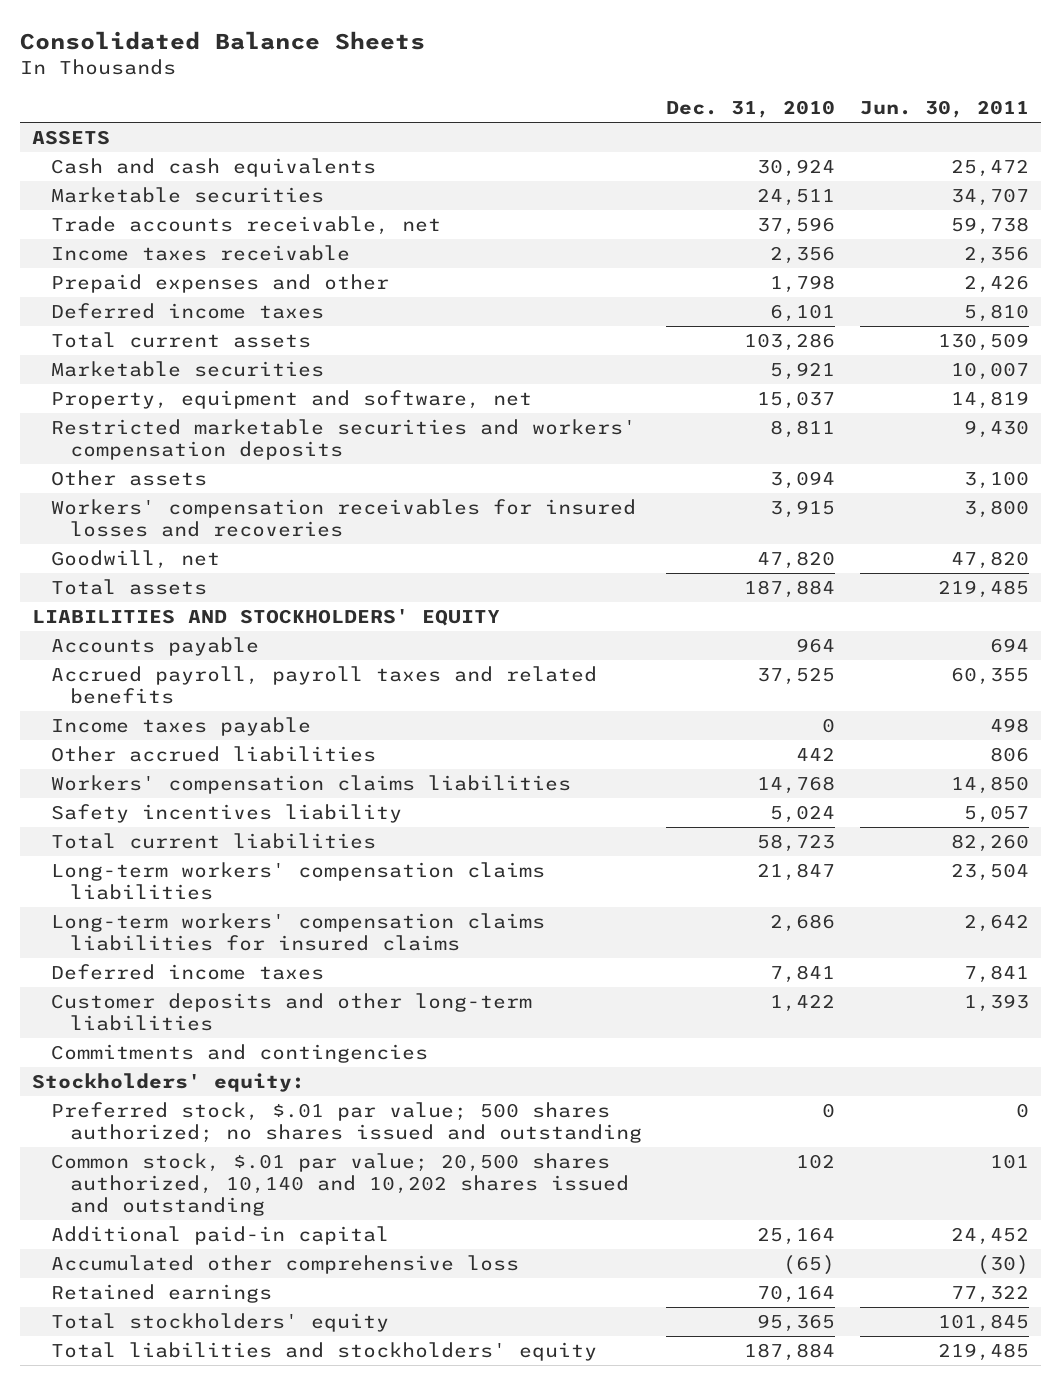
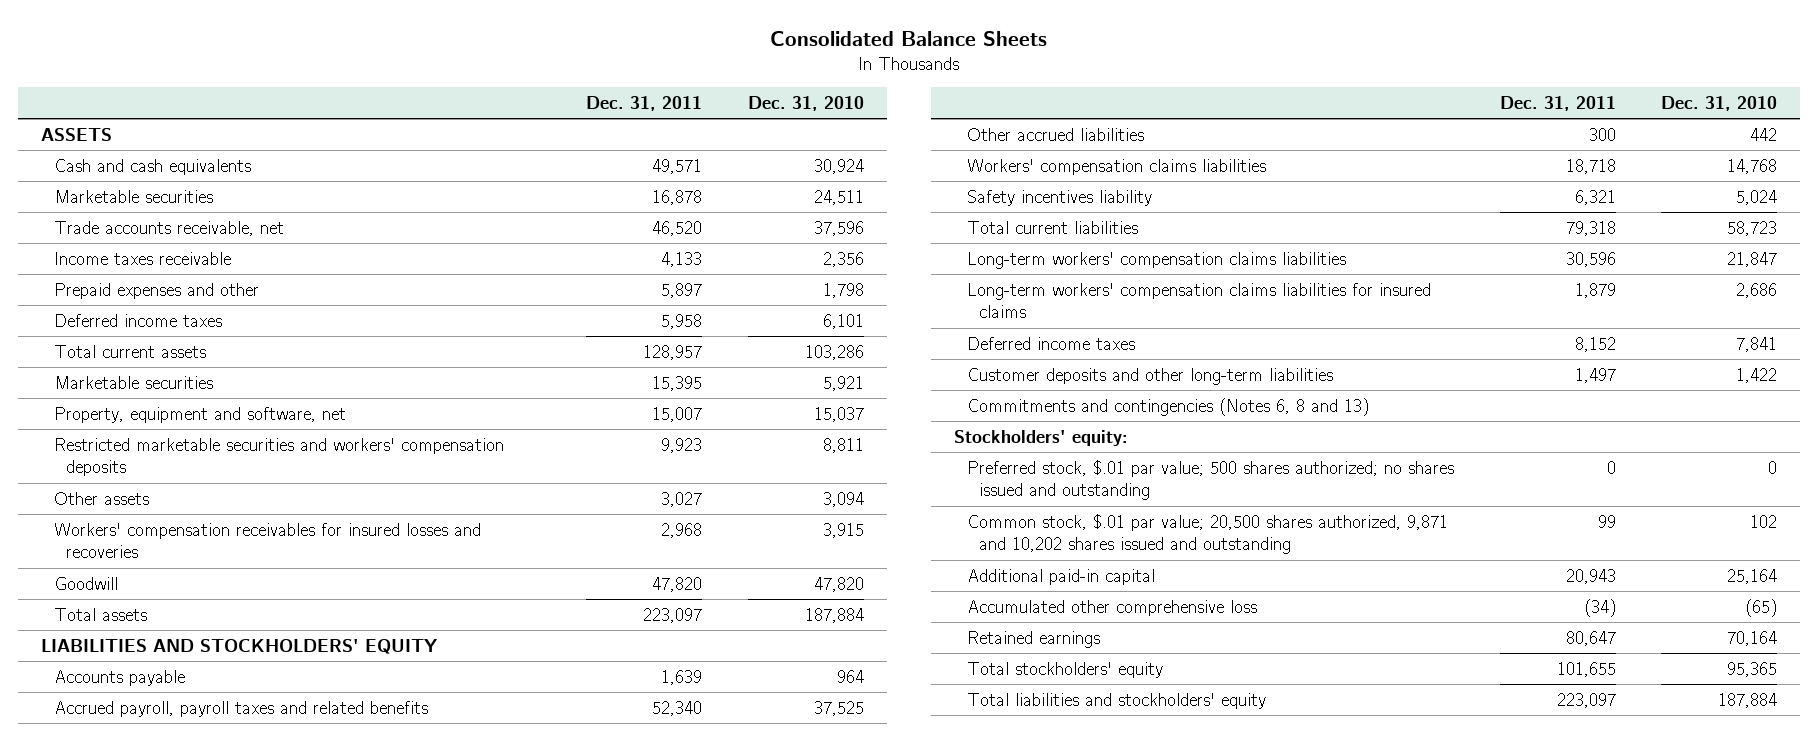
[859,100,1029,119] Jun. 30, 2011 -> none
none -> [586,96,703,112] Dec. 31, 2011
[51,550,221,570] Goodwill, net -> [53,576,118,590] Goodwill
[51,717,312,737] Income taxes payable -> none
[51,1044,429,1064] Commitments and contingencies -> [966,397,1369,416] Commitments and contingencies (Notes 6, 8 and 13)
[51,1153,629,1217] Common stock, $.01 par value; 20,500 shares authorized, 10,140 and 10,202 shares issued and outstanding -> [966,513,1448,555] Common stock, $.01 par value; 20,500 shares authorized, 9,871 and 10,202 shares issued and outstanding

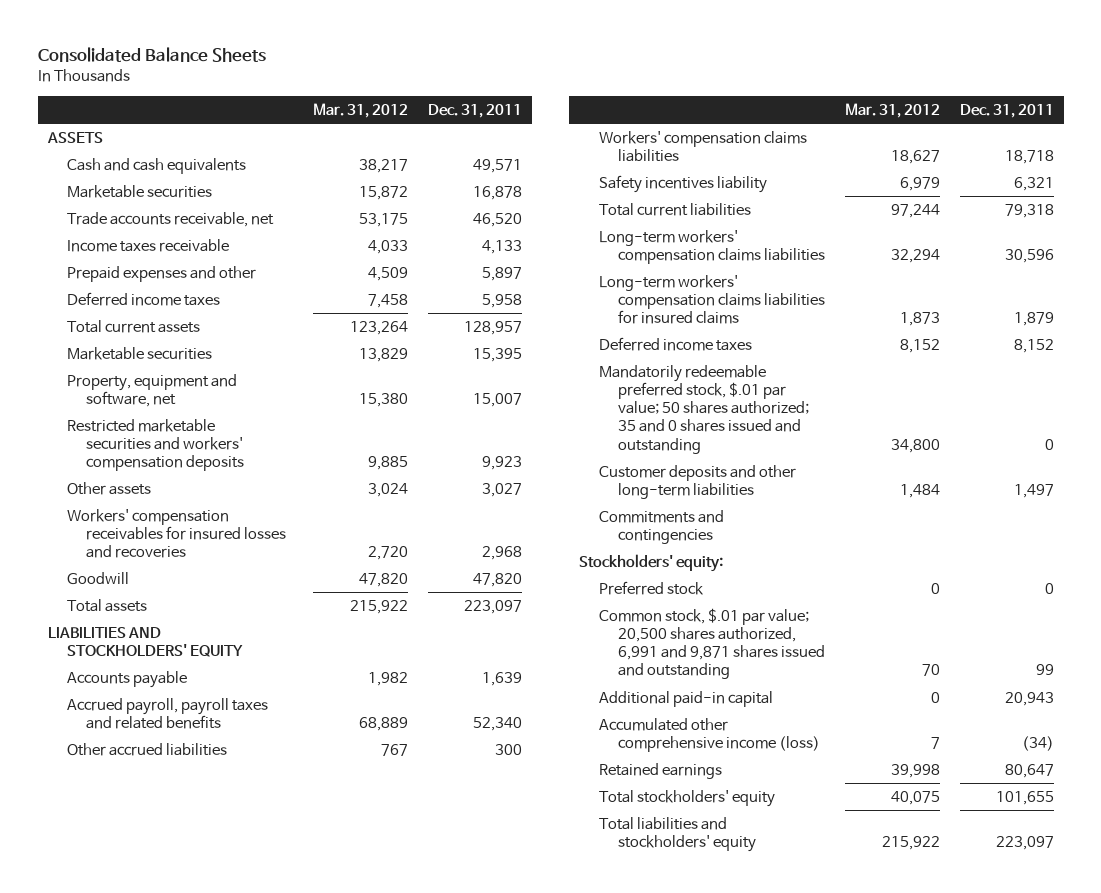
[748,96,865,112] Dec. 31, 2010 -> none
none -> [312,103,408,119] Mar. 31, 2012
none -> [598,364,809,454] Mandatorily redeemable preferred stock, $.01 par value; 50 shares authorized; 35 and 0 shares issued and outstanding
[966,397,1369,416] Commitments and contingencies (Notes 6, 8 and 13) -> [598,509,724,545] Commitments and contingencies
[966,459,1454,501] Preferred stock, $.01 par value; 500 shares authorized; no shares issued and outstanding -> [598,580,704,595] Preferred stock
[966,513,1448,555] Common stock, $.01 par value; 20,500 shares authorized, 9,871 and 10,202 shares issued and outstanding -> [598,607,825,680] Common stock, $.01 par value; 20,500 shares authorized, 6,991 and 9,871 shares issued and outstanding
[966,599,1257,616] Accumulated other comprehensive loss -> [598,717,820,753] Accumulated other comprehensive income (loss)

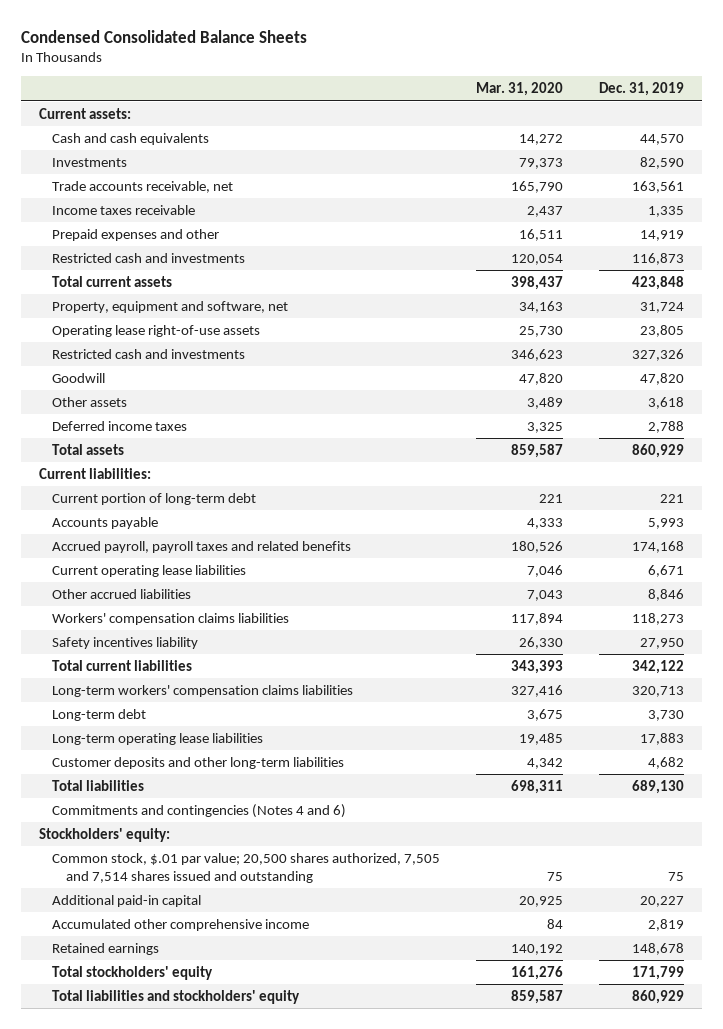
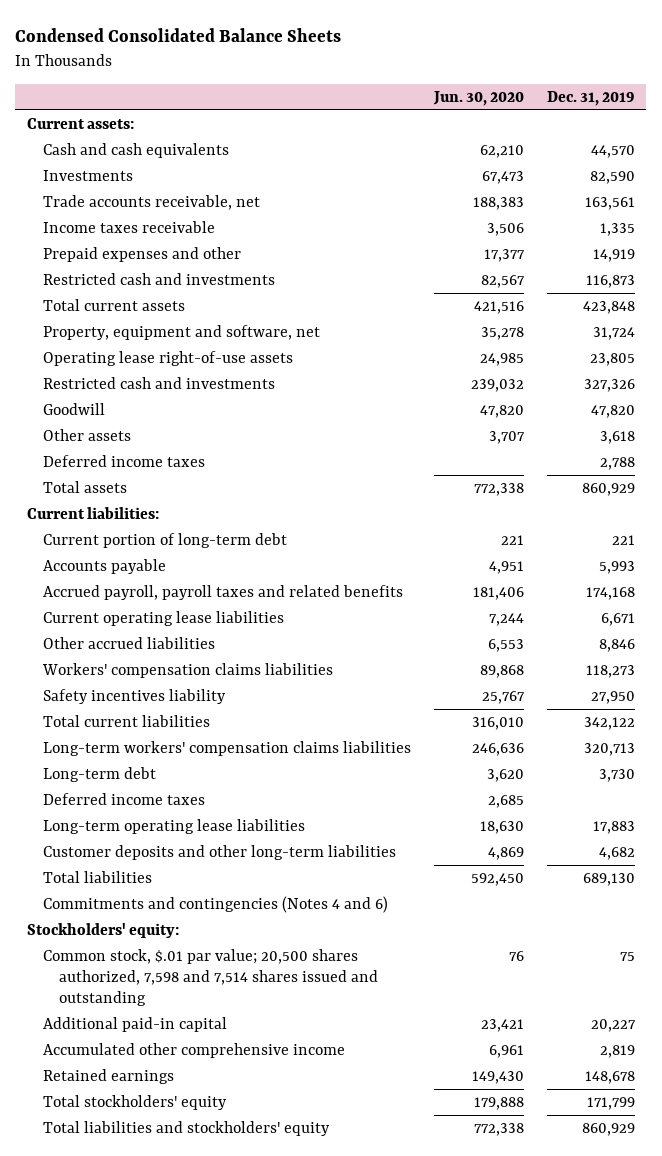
[476,82,564,97] Mar. 31, 2020 -> none
none -> [432,90,524,106] Jun. 30, 2020
none -> [42,792,205,805] Deferred income taxes
[52,852,441,883] Common stock, $.01 par value; 20,500 shares authorized, 7,505 and 7,514 shares issued and outstanding -> [42,948,379,1007] Common stock, $.01 par value; 20,500 shares authorized, 7,598 and 7,514 shares issued and outstanding

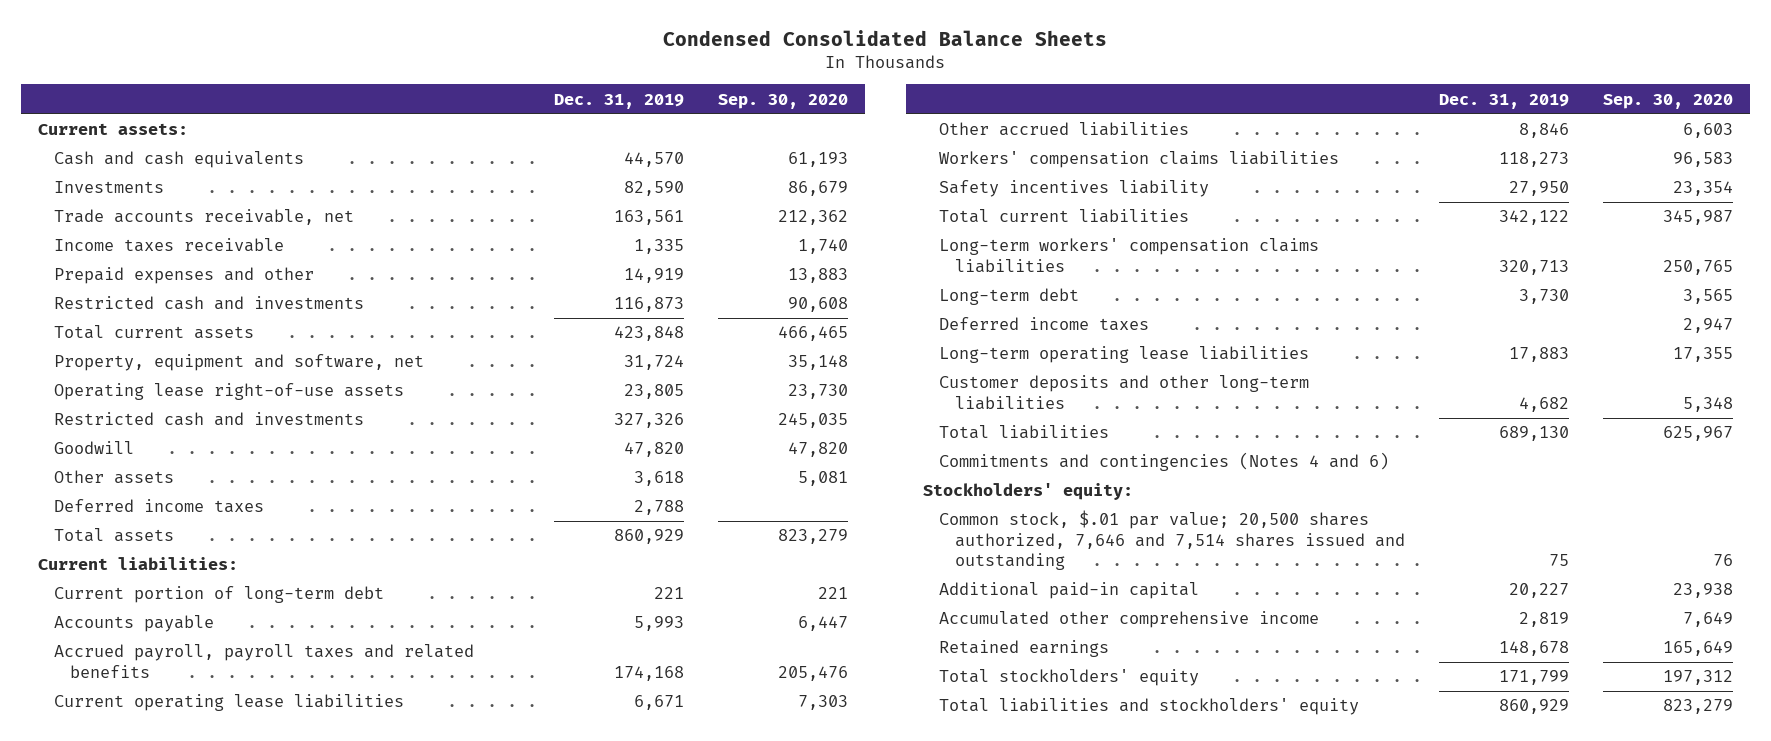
[432,90,524,106] Jun. 30, 2020 -> none
none -> [718,93,849,109] Sep. 30, 2020
[42,948,379,1007] Common stock, $.01 par value; 20,500 shares authorized, 7,598 and 7,514 shares issued and outstanding -> [938,510,1406,571] Common stock, $.01 par value; 20,500 shares authorized, 7,646 and 7,514 shares issued and outstanding

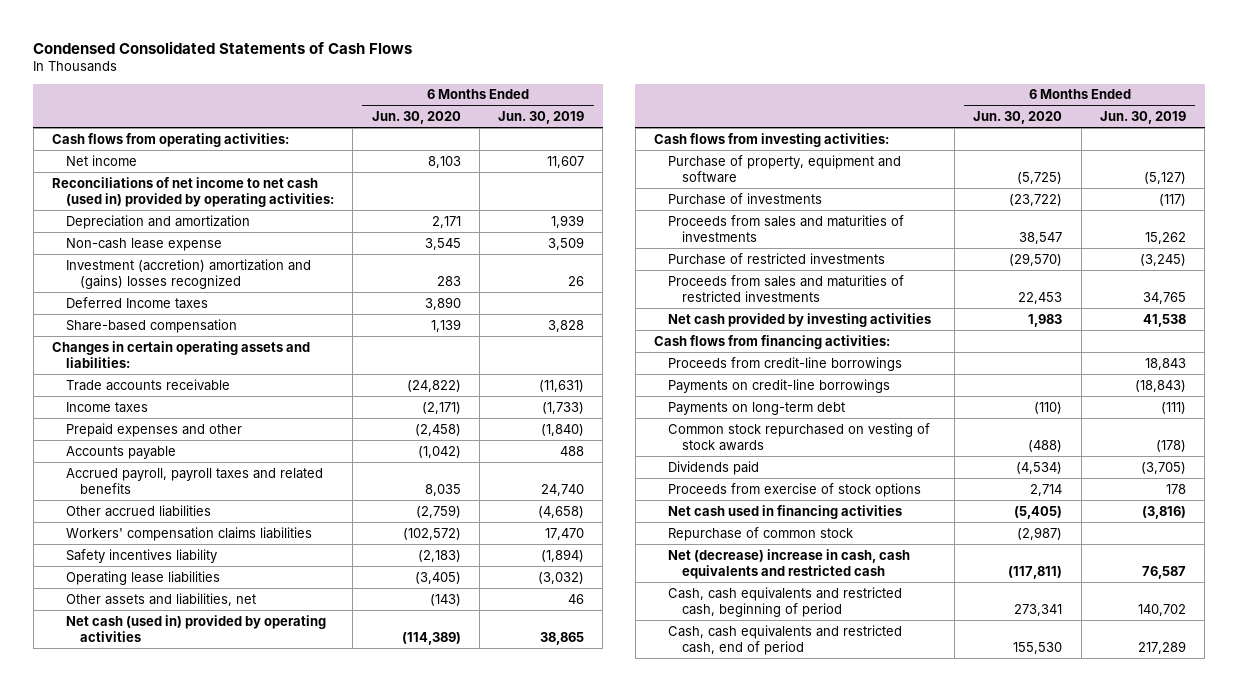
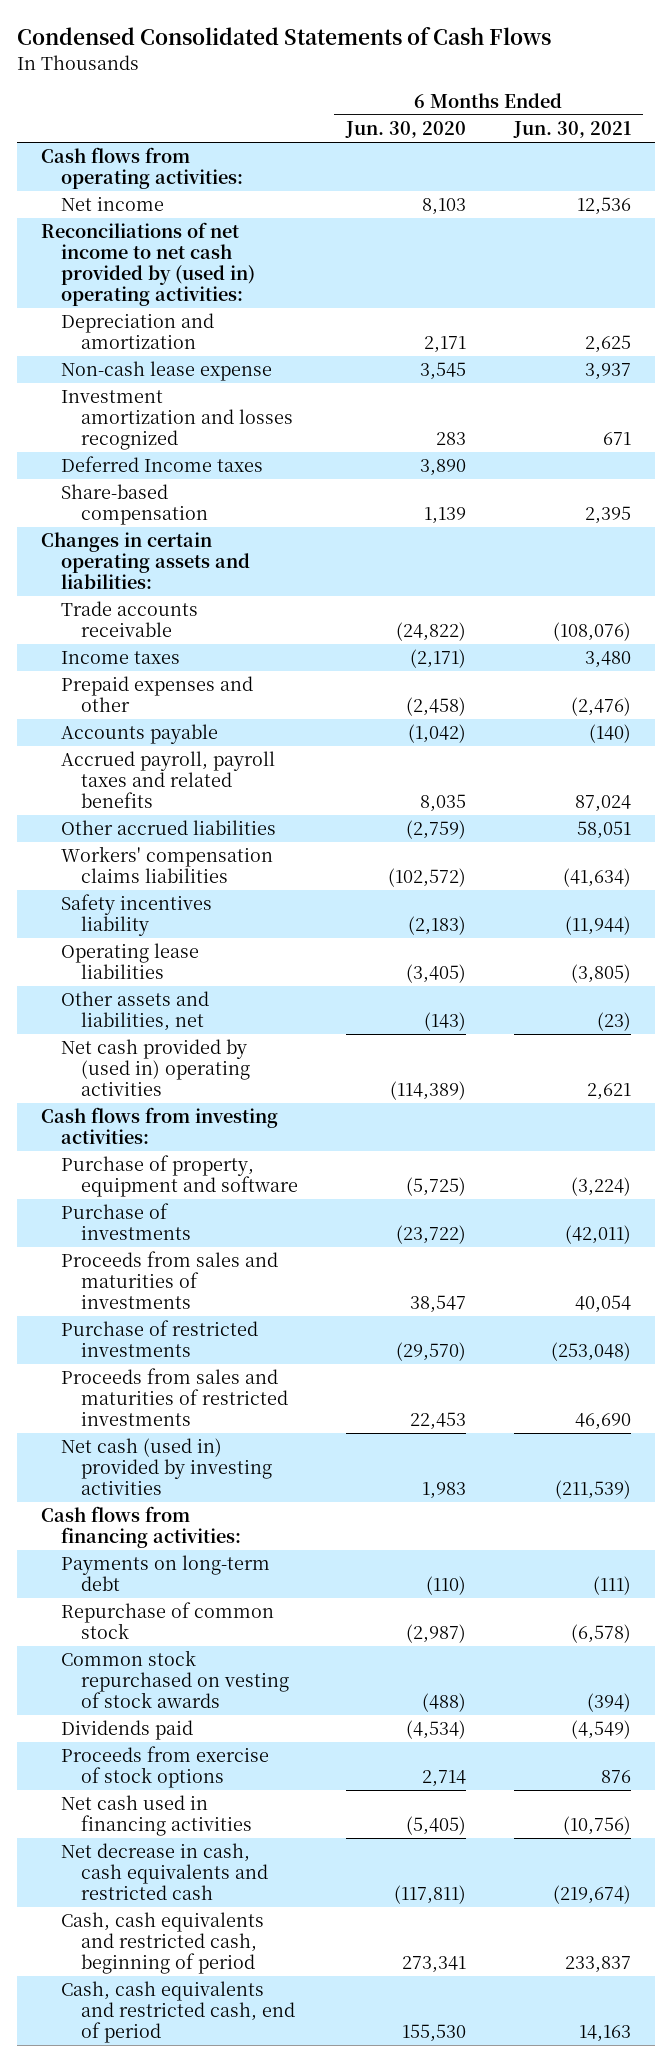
[498,111,585,125] Jun. 30, 2019 -> none
none -> [512,121,631,139] Jun. 30, 2021
[52,176,334,207] Reconciliations of net income to net cash (used in) provided by operating activities: -> [40,222,256,307] Reconciliations of net income to net cash provided by (used in) operating activities:
[65,258,311,289] Investment (accretion) amortization and (gains) losses recognized -> [61,390,294,451] Investment amortization and losses recognized
[65,614,326,642] Net cash (used in) provided by operating activities -> [61,1039,251,1097] Net cash provided by (used in) operating activities
[667,312,931,327] Net cash provided by investing activities -> [61,1438,273,1496] Net cash (used in) provided by investing activities
[667,356,902,371] Proceeds from credit-line borrowings -> none
[667,378,890,393] Payments on credit-line borrowings -> none
[667,526,853,541] Repurchase of common stock -> [61,1602,275,1640] Repurchase of common stock
[667,548,910,579] Net (decrease) increase in cash, cash equivalents and restricted cash -> [61,1843,269,1901] Net decrease in cash, cash equivalents and restricted cash

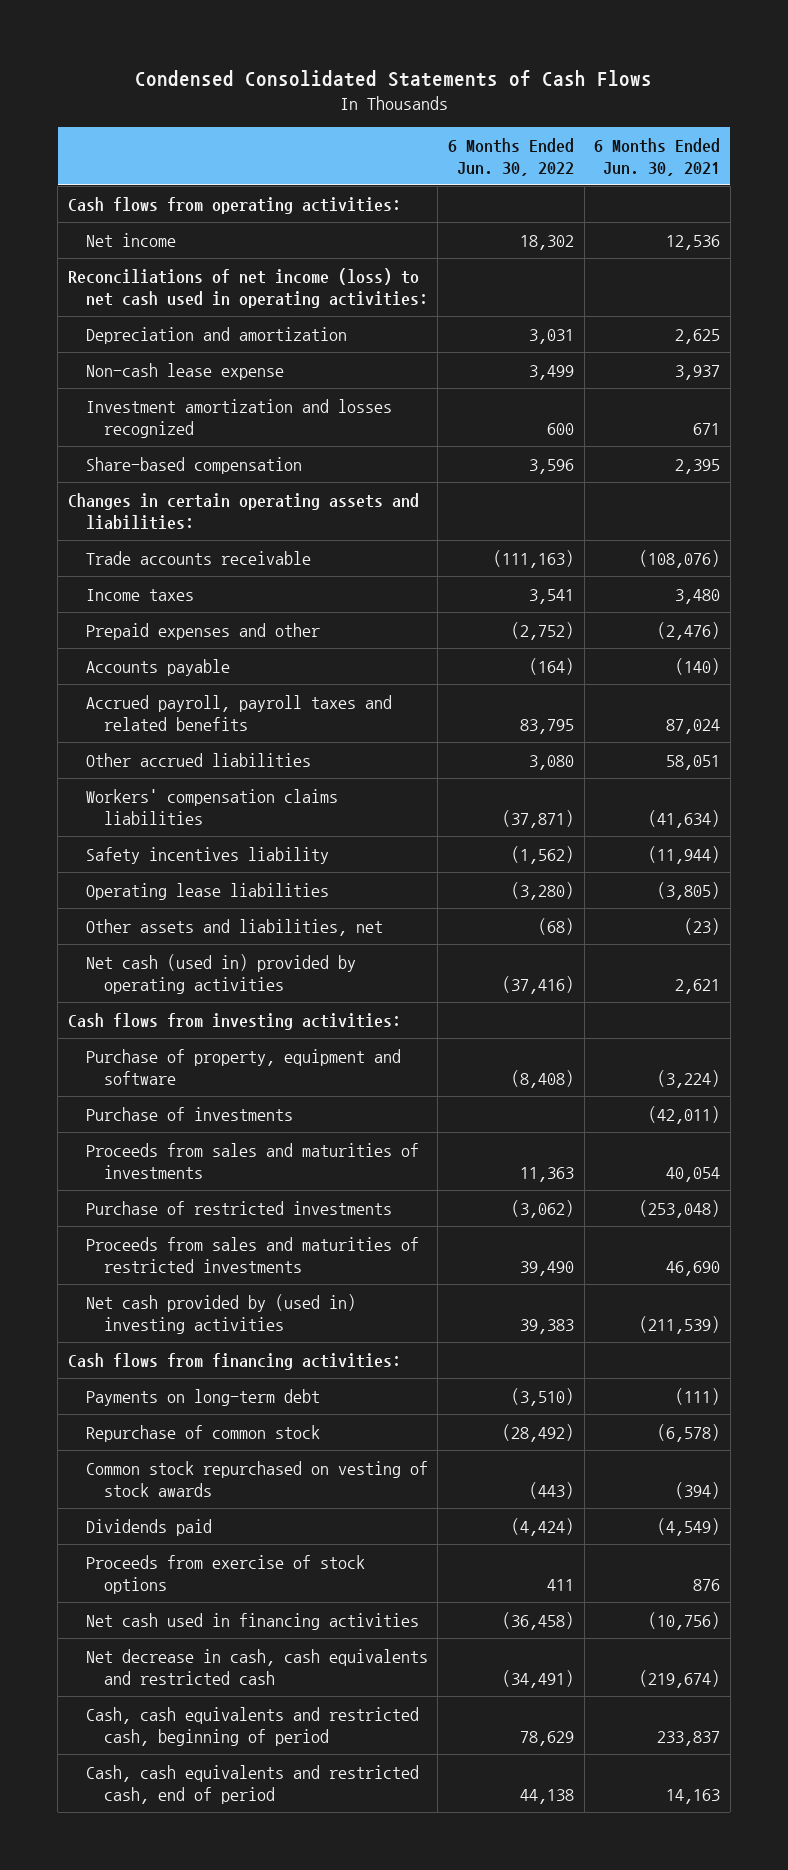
[344,121,466,139] Jun. 30, 2020 -> none
none -> [447,137,574,176] 6 Months Ended Jun. 30, 2022
[40,222,256,307] Reconciliations of net income to net cash provided by (used in) operating activities: -> [67,267,428,308] Reconciliations of net income (loss) to net cash used in operating activities:
[61,456,264,473] Deferred Income taxes -> none
[61,1039,251,1097] Net cash provided by (used in) operating activities -> [85,953,356,994] Net cash (used in) provided by operating activities
[61,1438,273,1496] Net cash (used in) provided by investing activities -> [85,1293,356,1334] Net cash provided by (used in) investing activities

